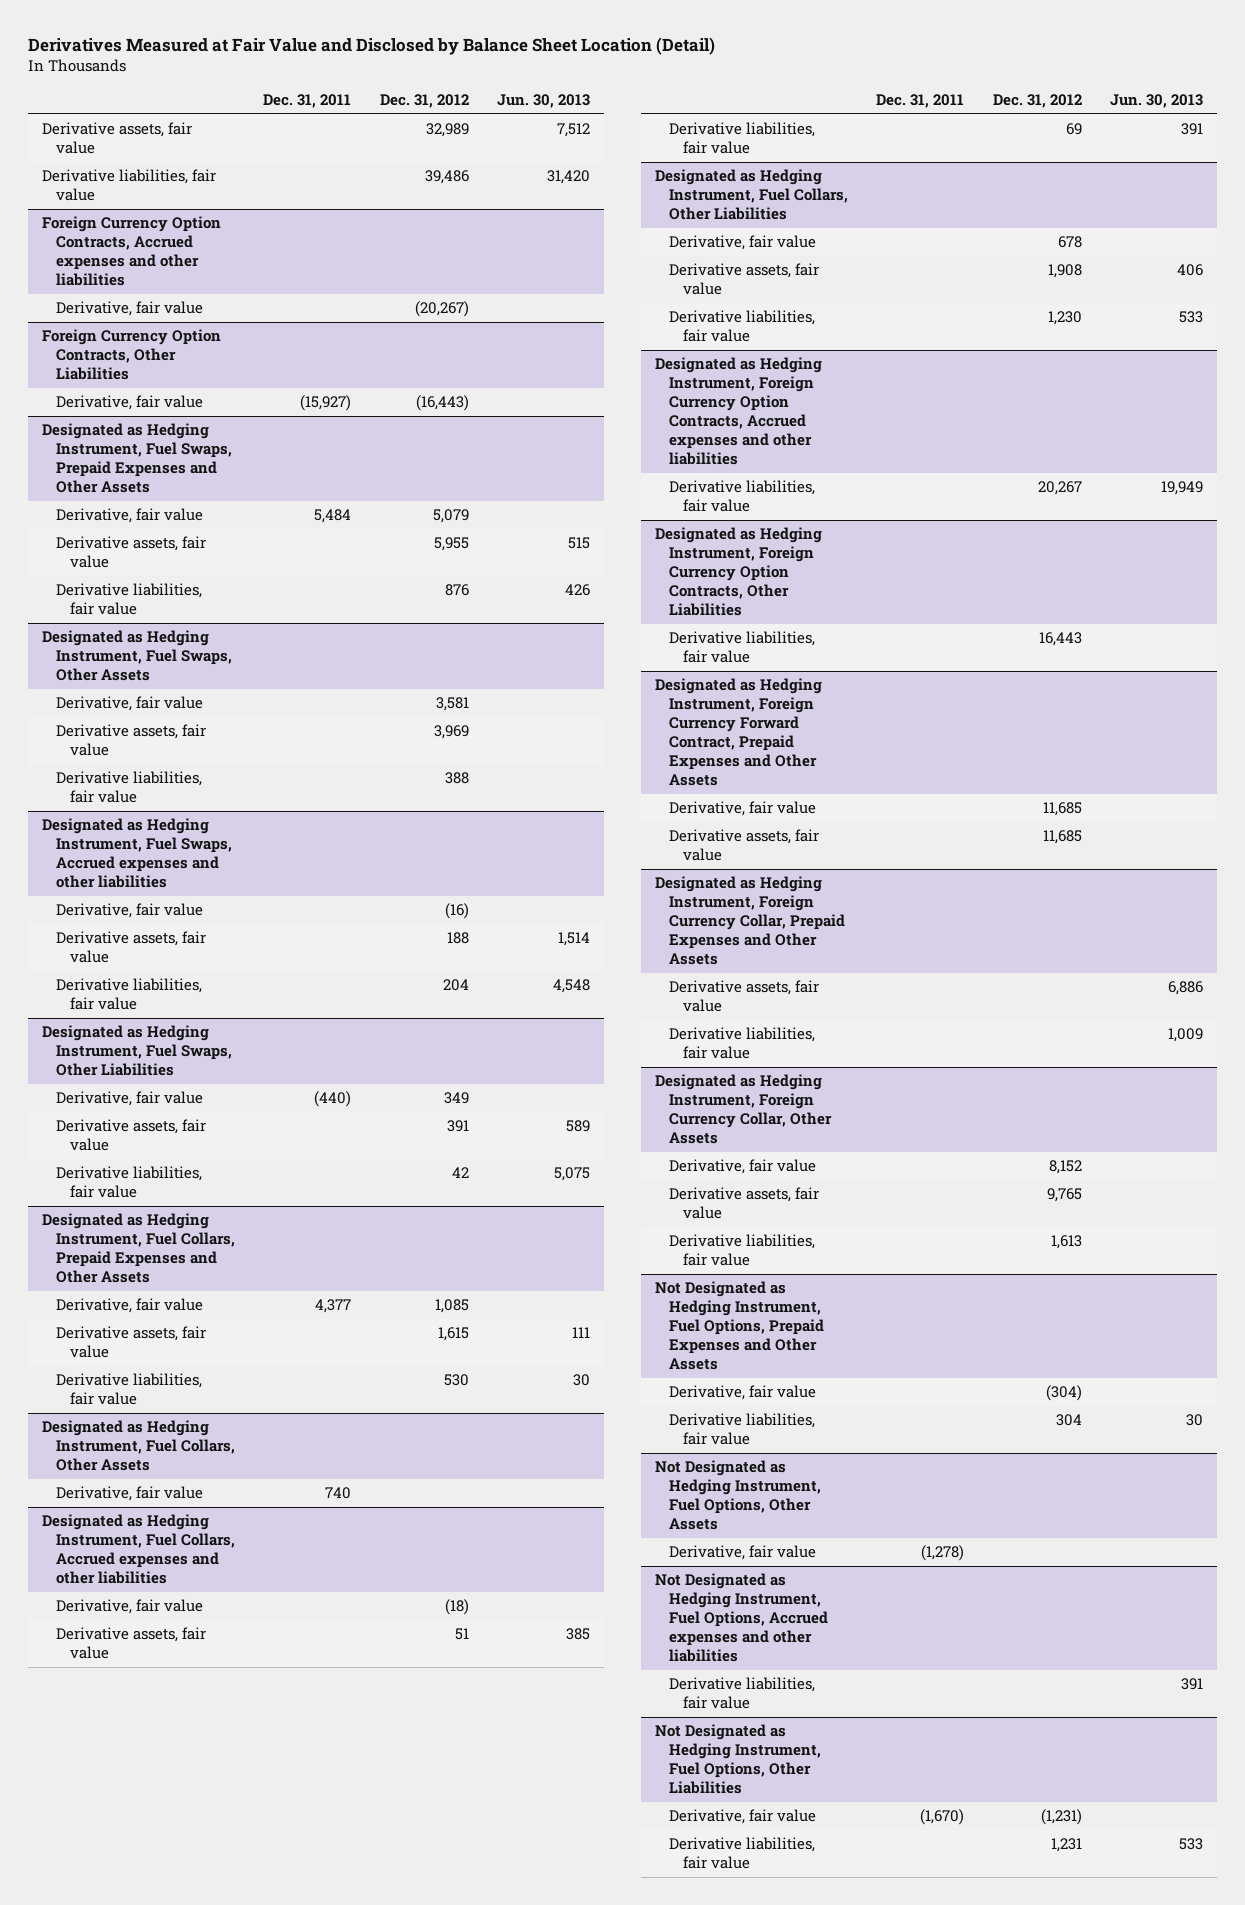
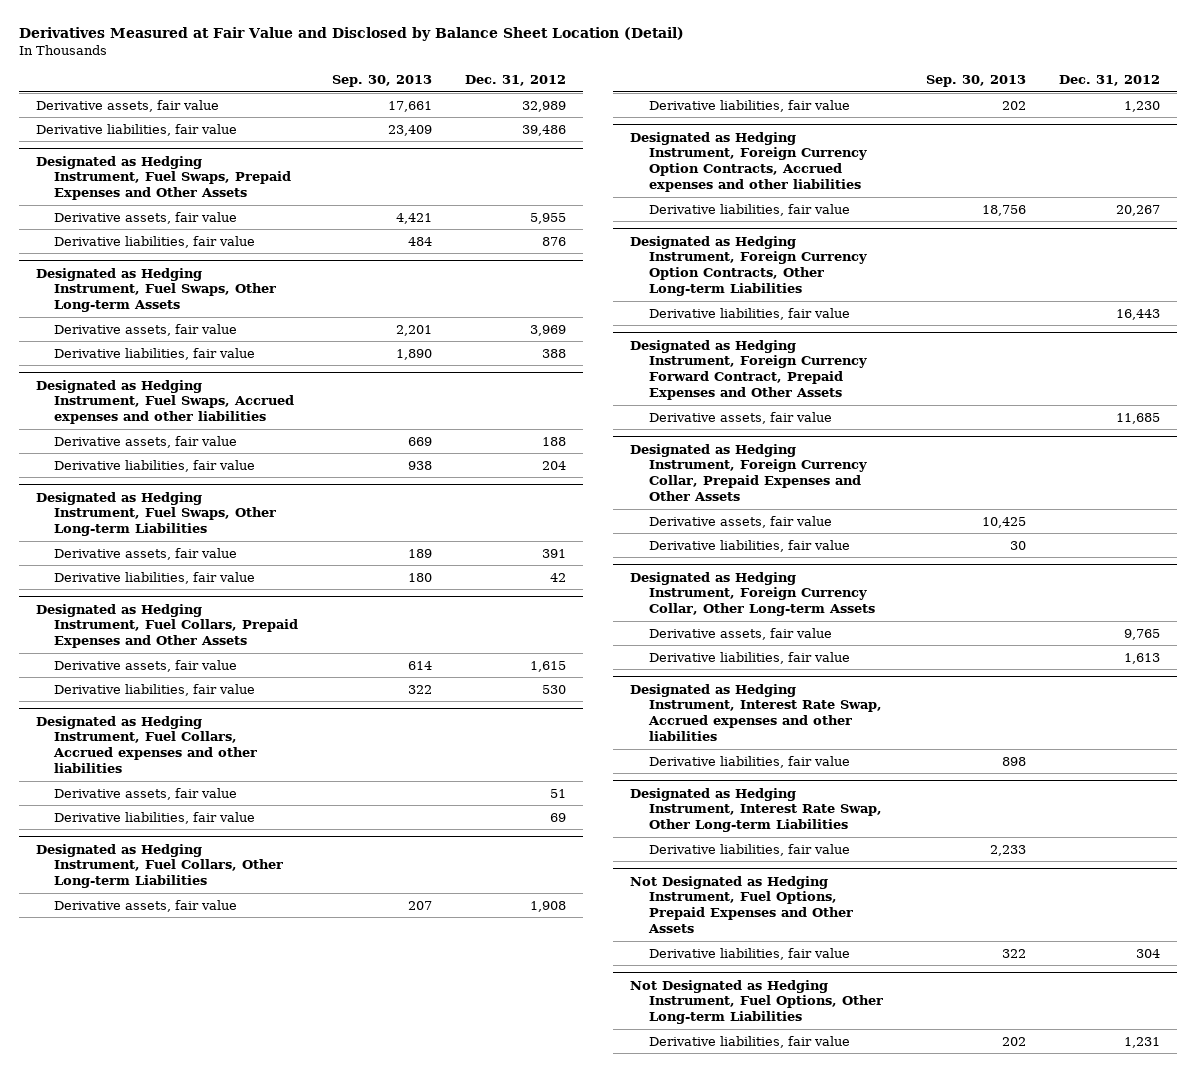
[263,93,352,108] Dec. 31, 2011 -> none
[496,93,590,108] Jun. 30, 2013 -> none
none -> [331,74,432,87] Sep. 30, 2013
[41,216,221,287] Foreign Currency Option Contracts, Accrued expenses and other liabilities -> none
[56,301,204,317] Derivative, fair value -> none
[41,329,221,381] Foreign Currency Option Contracts, Other Liabilities -> none
[56,395,204,411] Derivative, fair value -> none
[56,508,204,524] Derivative, fair value -> none
[56,696,204,712] Derivative, fair value -> none
[41,630,233,682] Designated as Hedging Instrument, Fuel Swaps, Other Assets -> [35,267,277,313] Designated as Hedging Instrument, Fuel Swaps, Other Long-term Assets
[56,903,204,919] Derivative, fair value -> none
[56,1091,204,1107] Derivative, fair value -> none
[41,1025,233,1077] Designated as Hedging Instrument, Fuel Swaps, Other Liabilities -> [35,491,277,537] Designated as Hedging Instrument, Fuel Swaps, Other Long-term Liabilities
[56,1298,204,1314] Derivative, fair value -> none
[41,1420,236,1472] Designated as Hedging Instrument, Fuel Collars, Other Assets -> none
[56,1486,204,1502] Derivative, fair value -> none
[56,1599,204,1615] Derivative, fair value -> none
[669,235,817,251] Derivative, fair value -> none
[655,169,849,221] Designated as Hedging Instrument, Fuel Collars, Other Liabilities -> [35,843,284,889] Designated as Hedging Instrument, Fuel Collars, Other Long-term Liabilities
[655,527,823,617] Designated as Hedging Instrument, Foreign Currency Option Contracts, Other Liabilities -> [630,235,867,297] Designated as Hedging Instrument, Foreign Currency Option Contracts, Other Long-term Liabilities
[669,801,817,817] Derivative, fair value -> none
[669,1159,817,1175] Derivative, fair value -> none
[655,1074,833,1145] Designated as Hedging Instrument, Foreign Currency Collar, Other Assets -> [630,571,875,617] Designated as Hedging Instrument, Foreign Currency Collar, Other Long-term Assets
none -> [630,683,882,742] Designated as Hedging Instrument, Interest Rate Swap, Accrued expenses and other liabilities
none -> [648,755,850,768] Derivative liabilities, fair value
none -> [630,787,882,833] Designated as Hedging Instrument, Interest Rate Swap, Other Long-term Liabilities
none -> [648,843,850,856] Derivative liabilities, fair value
[669,1385,817,1401] Derivative, fair value -> none
[655,1460,822,1531] Not Designated as Hedging Instrument, Fuel Options, Other Assets -> none
[669,1545,817,1561] Derivative, fair value -> none
[655,1573,829,1663] Not Designated as Hedging Instrument, Fuel Options, Accrued expenses and other liabilities -> none
[669,1677,816,1710] Derivative liabilities, fair value -> none
[669,1809,817,1825] Derivative, fair value -> none
[655,1724,822,1795] Not Designated as Hedging Instrument, Fuel Options, Other Liabilities -> [630,979,883,1025] Not Designated as Hedging Instrument, Fuel Options, Other Long-term Liabilities

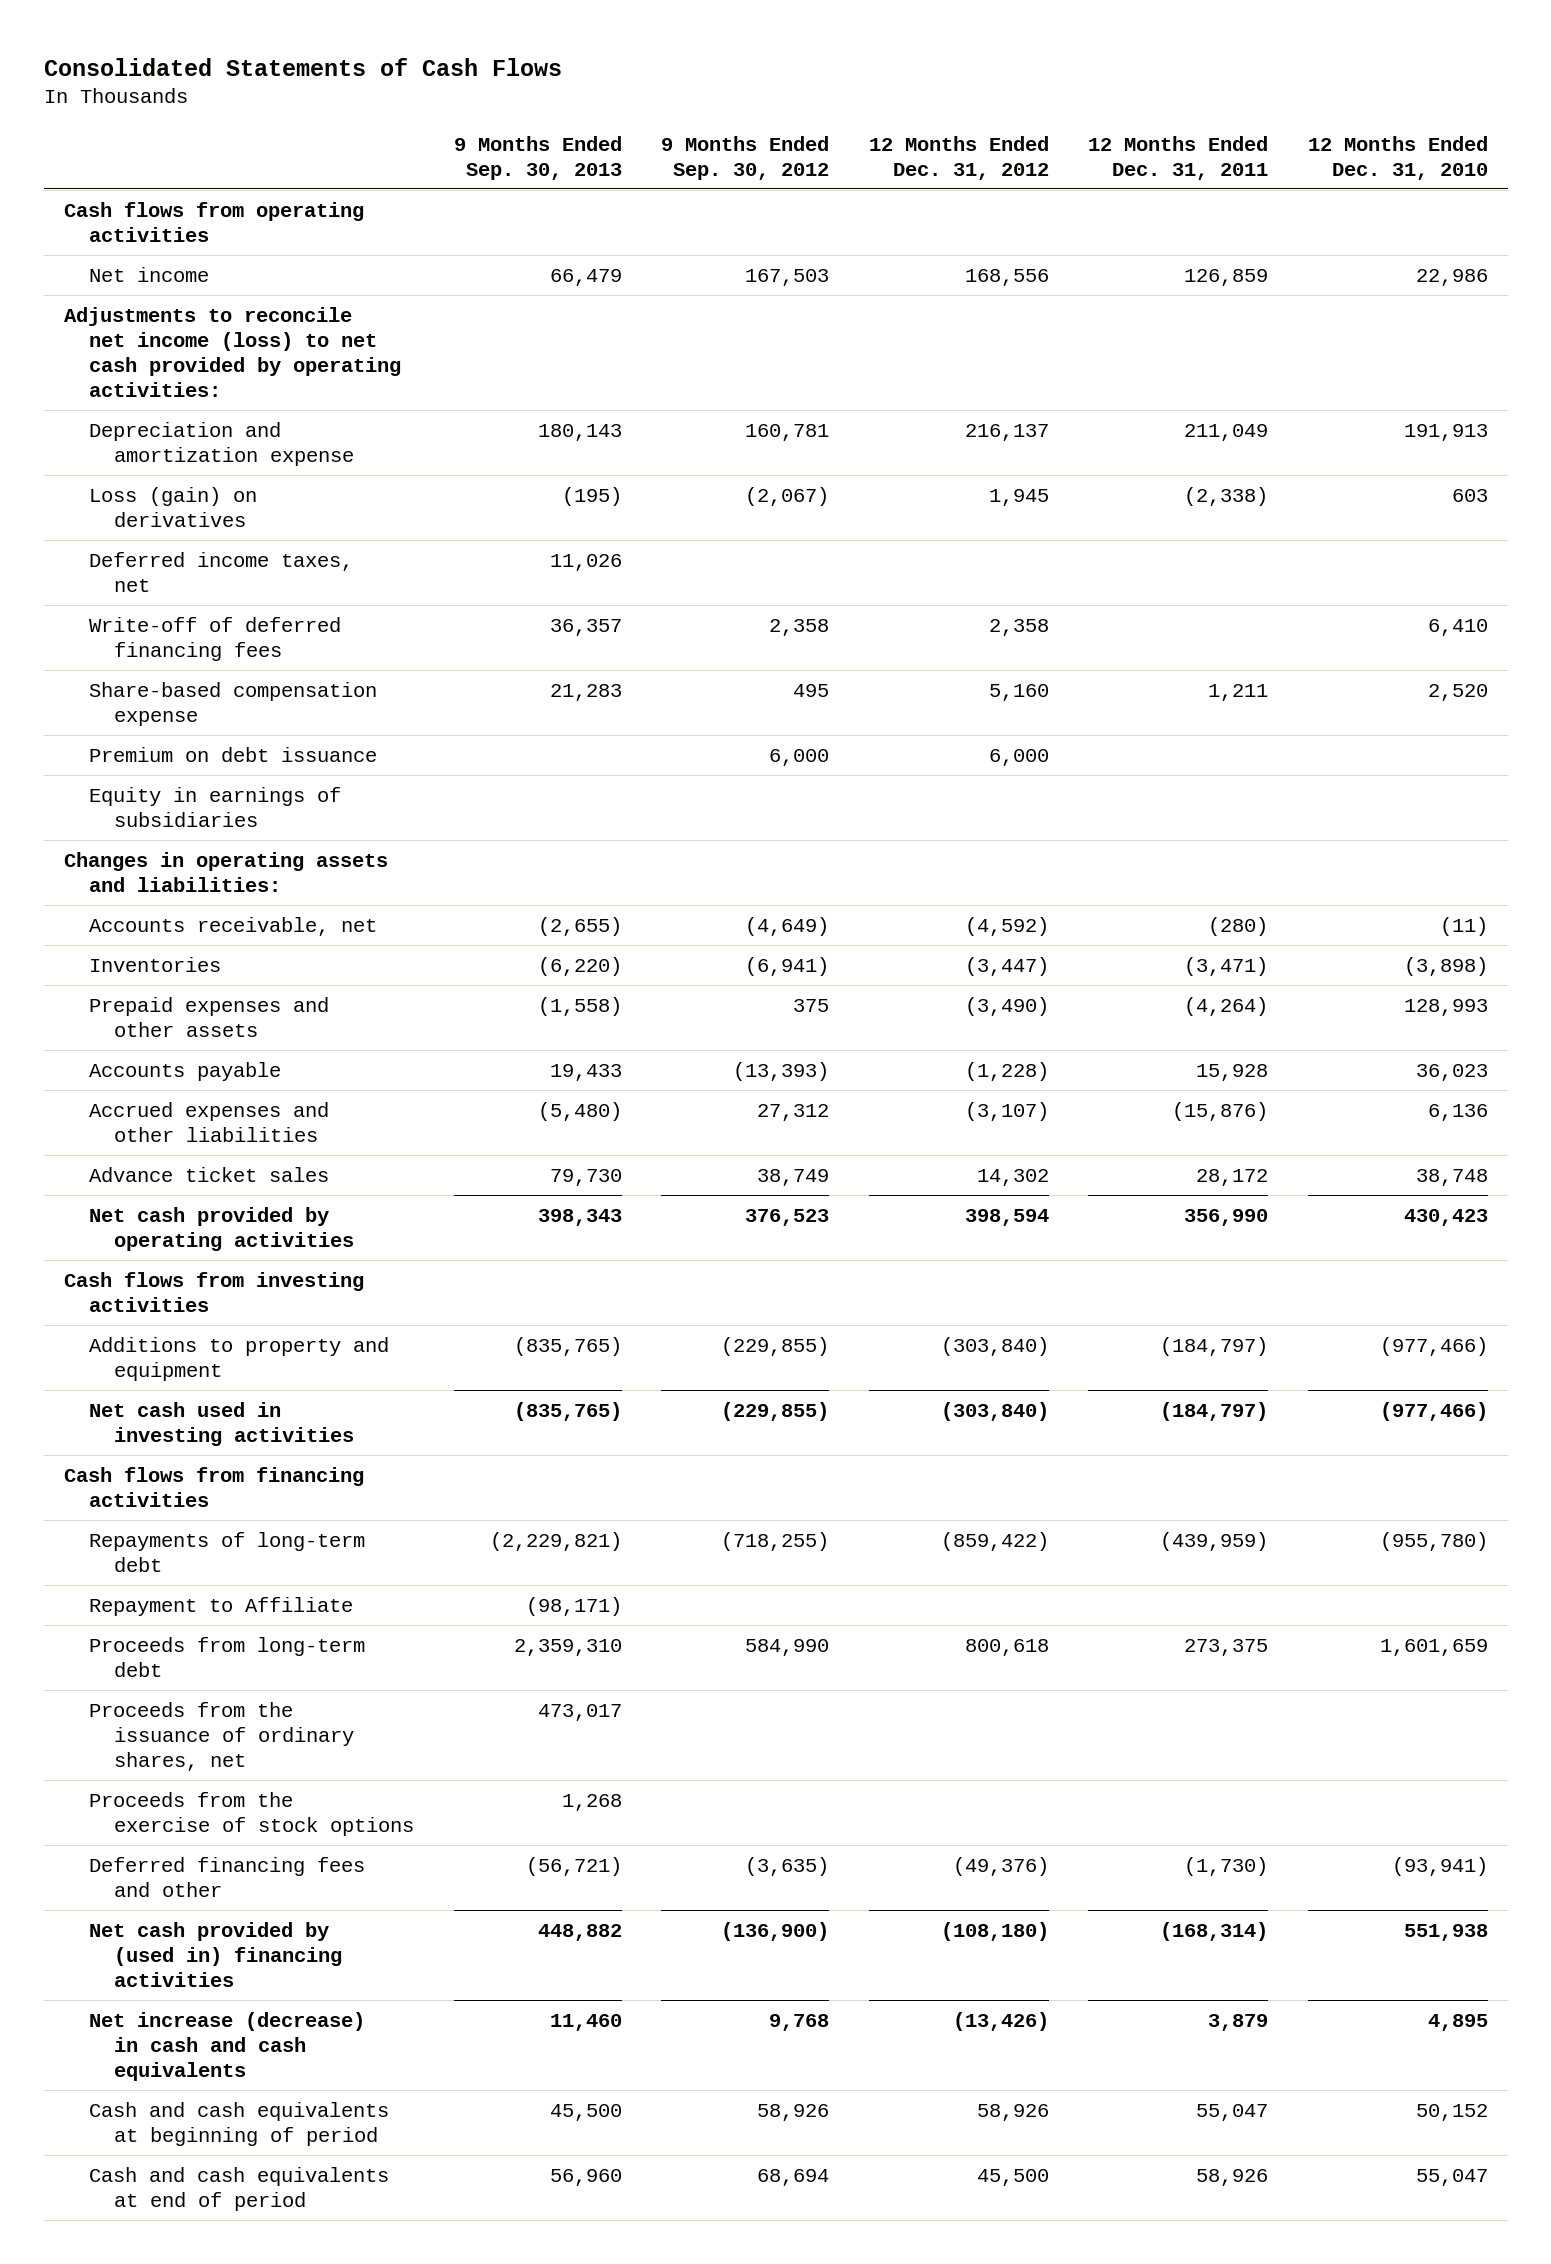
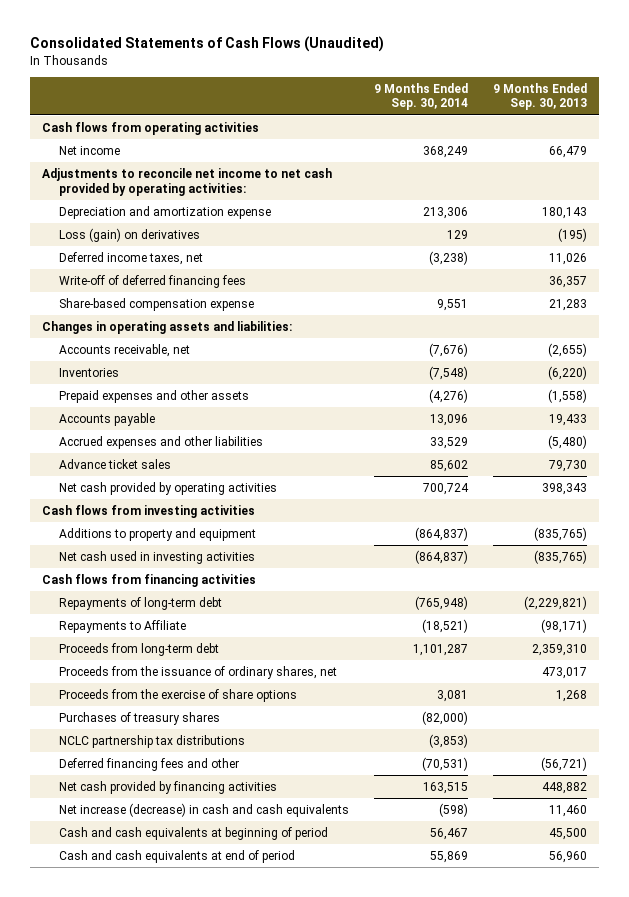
[43,57,562,76] Consolidated Statements of Cash Flows -> [29,36,384,53] Consolidated Statements of Cash Flows (Unaudited)
[661,135,830,180] 9 Months Ended Sep. 30, 2012 -> none
[868,135,1049,180] 12 Months Ended Dec. 31, 2012 -> none
[1088,135,1269,180] 12 Months Ended Dec. 31, 2011 -> none
[1307,135,1488,180] 12 Months Ended Dec. 31, 2010 -> none
none -> [373,82,468,111] 9 Months Ended Sep. 30, 2014
[63,306,401,397] Adjustments to reconcile net income (loss) to net cash provided by operating activities: -> [42,167,333,196] Adjustments to reconcile net income to net cash provided by operating activities:
[88,746,377,762] Premium on debt issuance -> none
[88,786,341,827] Equity in earnings of subsidiaries -> none
[88,1596,353,1616] Repayment to Affiliate -> [58,619,186,633] Repayments to Affiliate
[88,1791,414,1836] Proceeds from the exercise of stock options -> [58,688,297,702] Proceeds from the exercise of share options
none -> [58,711,220,725] Purchases of treasury shares
none -> [58,734,245,748] NCLC partnership tax distributions
[88,1921,342,1987] Net cash provided by (used in) financing activities -> [58,780,277,794] Net cash provided by financing activities

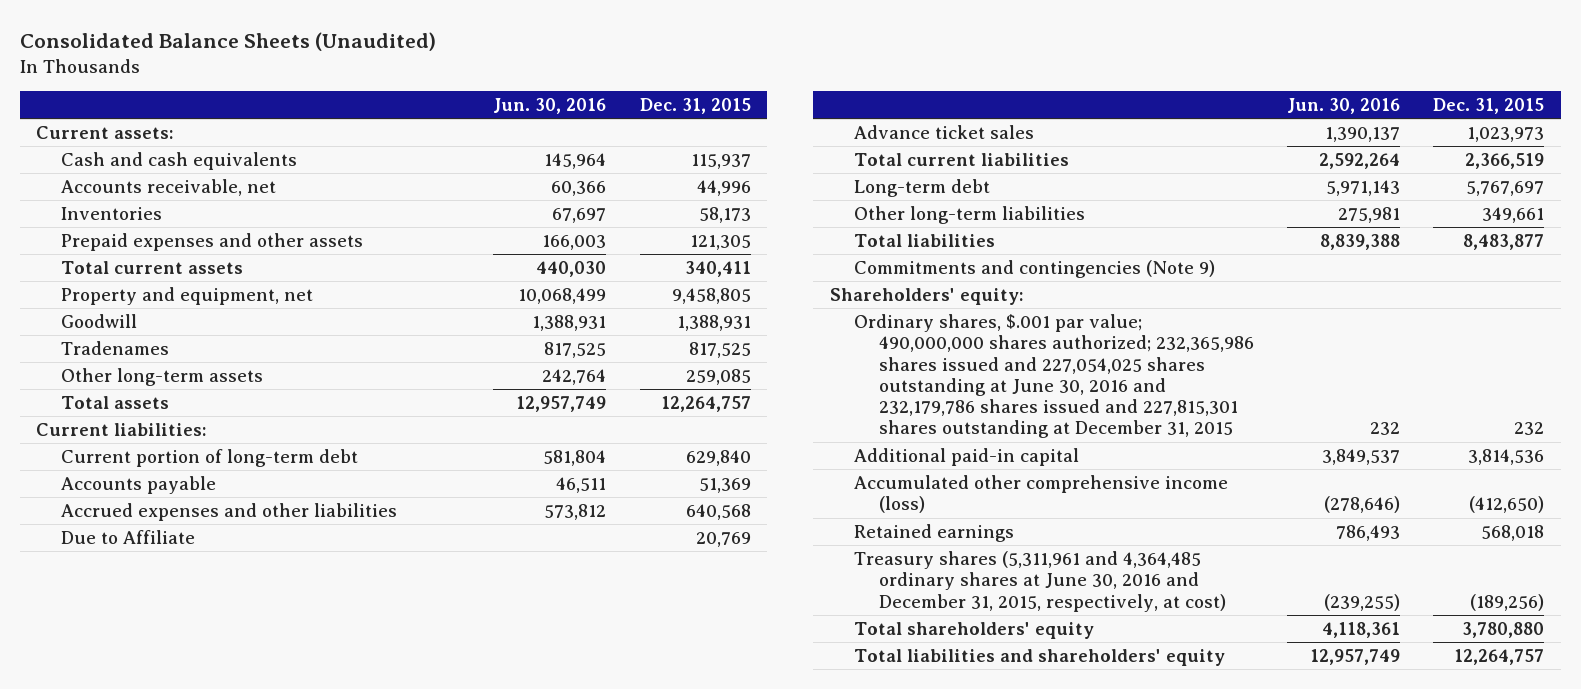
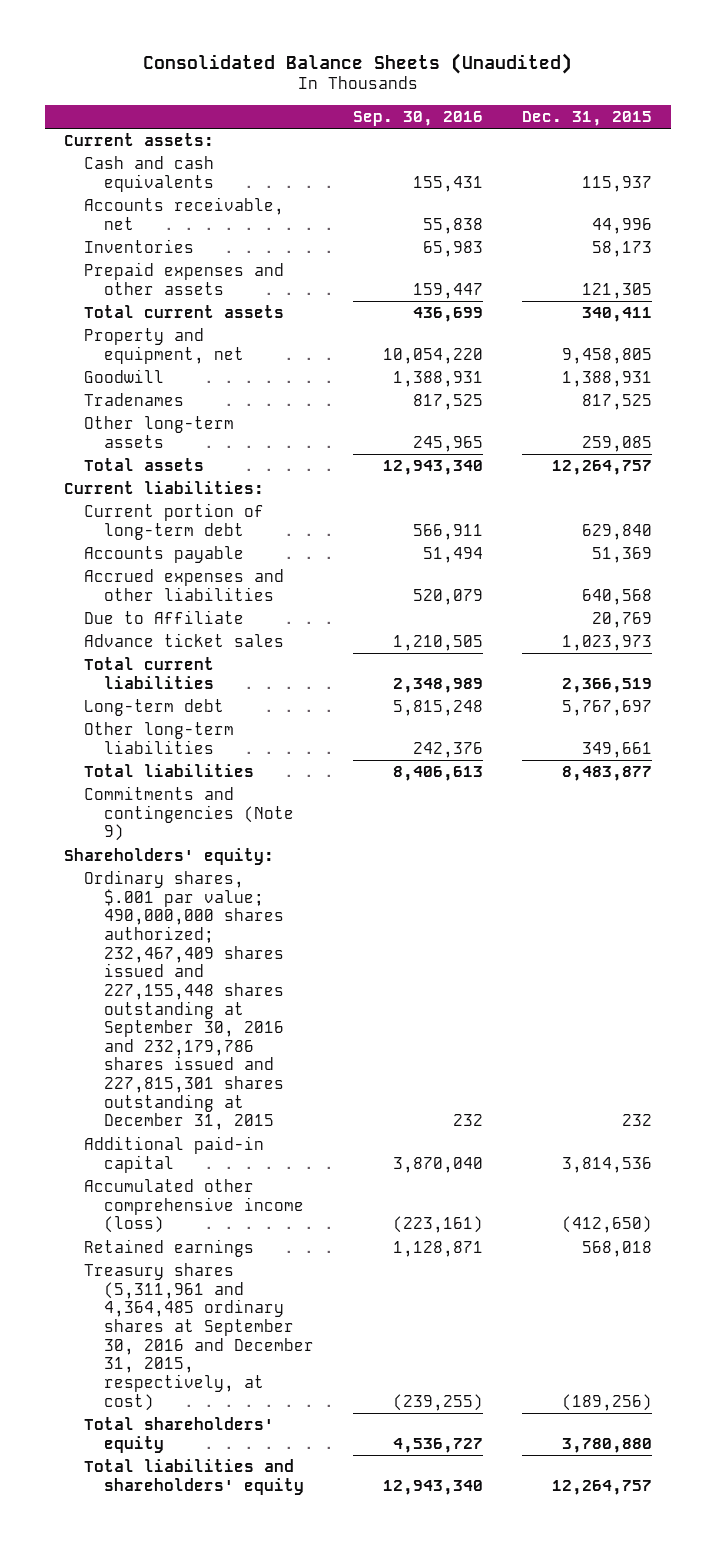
[493,97,607,114] Jun. 30, 2016 -> none
none -> [353,110,484,126] Sep. 30, 2016
[854,313,1254,439] Ordinary shares, $.001 par value; 490,000,000 shares authorized; 232,365,986 shares issued and 227,054,025 shares outstanding at June 30, 2016 and 232,179,786 shares issued and 227,815,301 shares outstanding at December 31, 2015 -> [84,869,285,1131] Ordinary shares, $.001 par value; 490,000,000 shares authorized; 232,467,409 shares issued and 227,155,448 shares outstanding at September 30, 2016 and 232,179,786 shares issued and 227,815,301 shares outstanding at December 31, 2015
[854,550,1226,612] Treasury shares (5,311,961 and 4,364,485 ordinary shares at June 30, 2016 and December 31, 2015, respectively, at cost) -> [84,1262,315,1411] Treasury shares (5,311,961 and 4,364,485 ordinary shares at September 30, 2016 and December 31, 2015, respectively, at cost)

